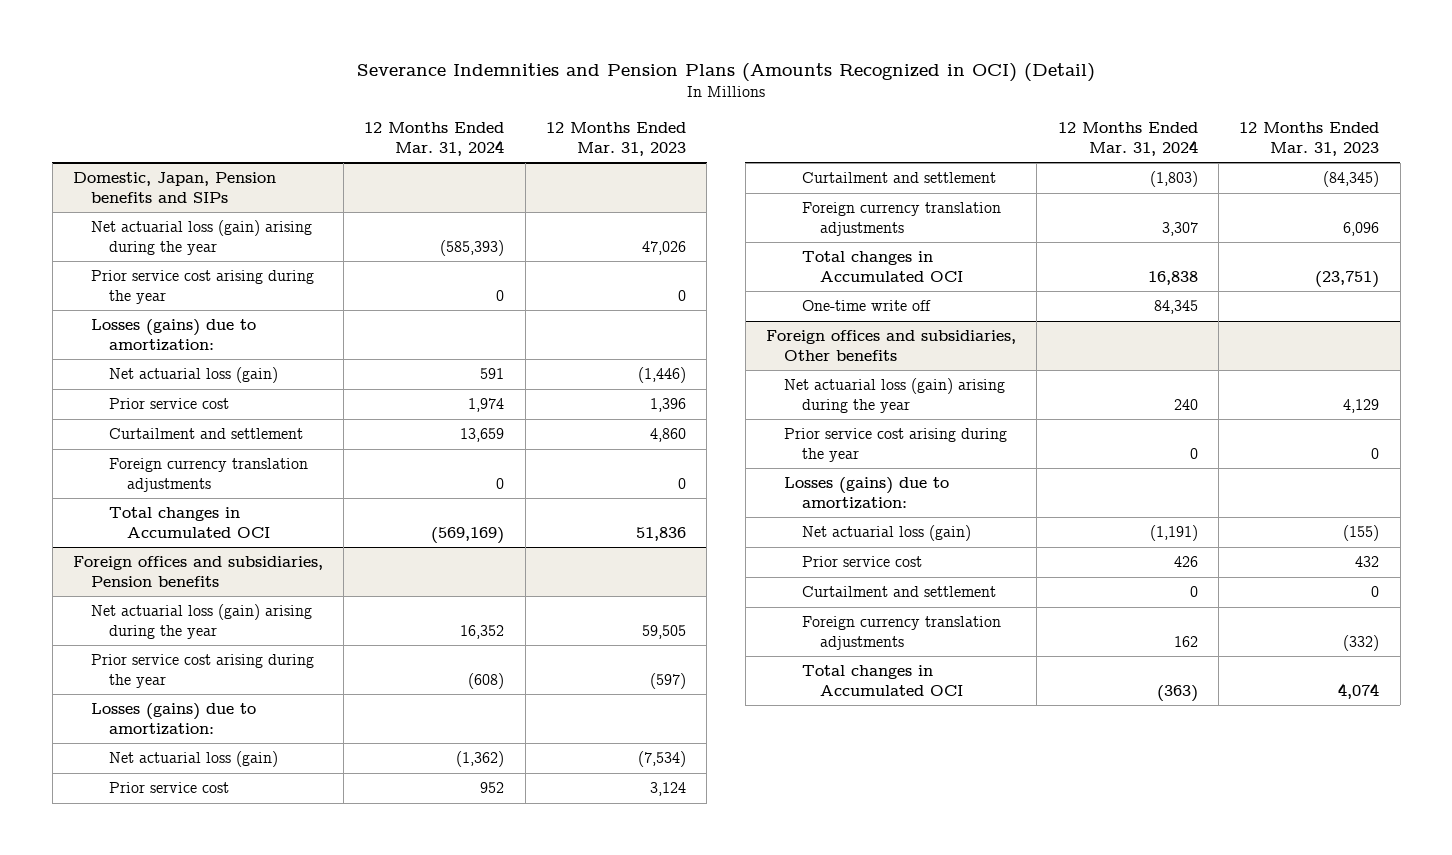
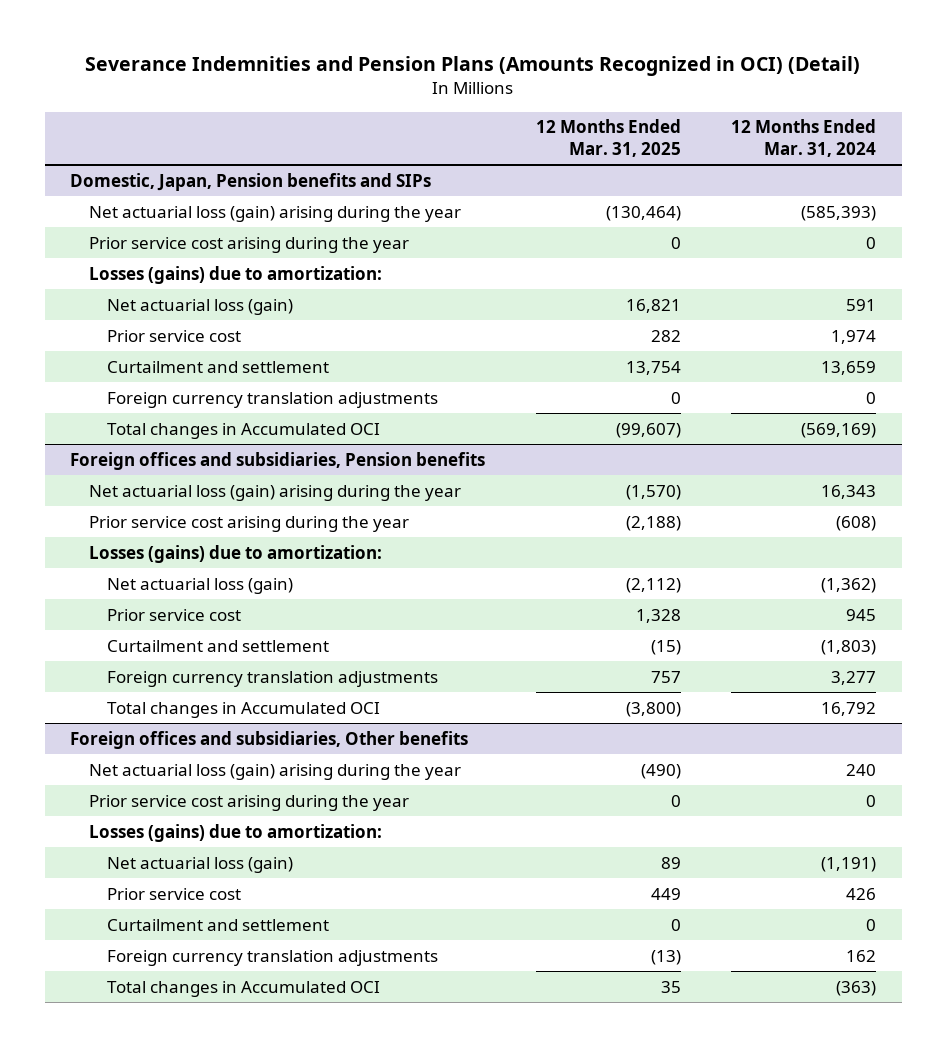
[545,121,686,156] 12 Months Ended Mar. 31, 2023 -> none
none -> [535,119,681,157] 12 Months Ended Mar. 31, 2025
[460,624,505,639] 16,352 -> [821,484,877,499] 16,343
[480,782,505,794] 952 -> [846,608,877,621] 945
[802,300,932,312] One-time write off -> none
[1161,221,1198,236] 3,307 -> [831,670,877,685] 3,277
[1147,270,1198,285] 16,838 -> [821,701,877,716] 16,792

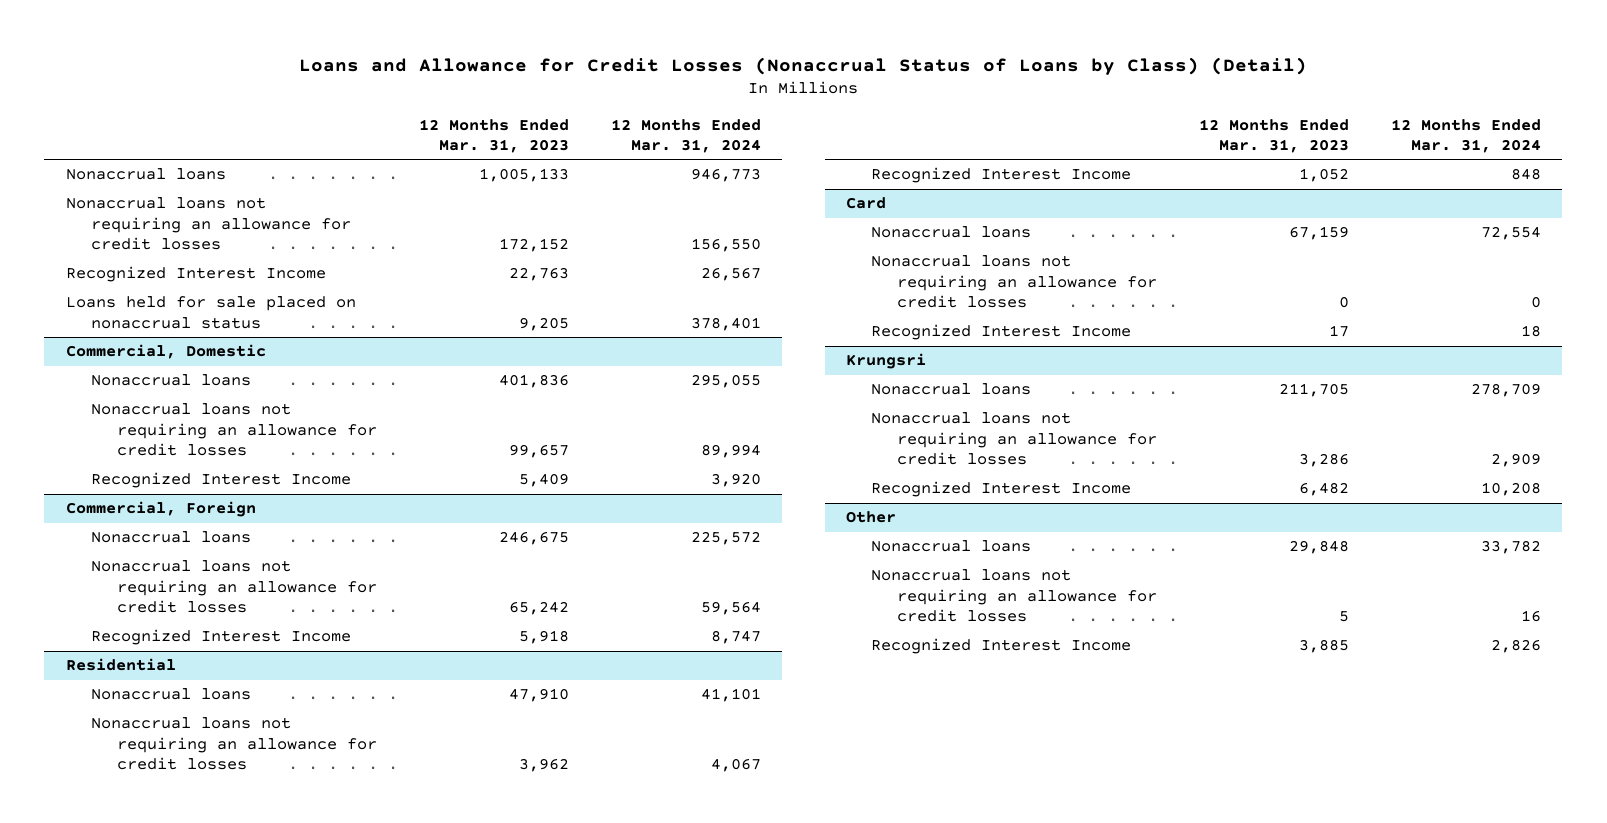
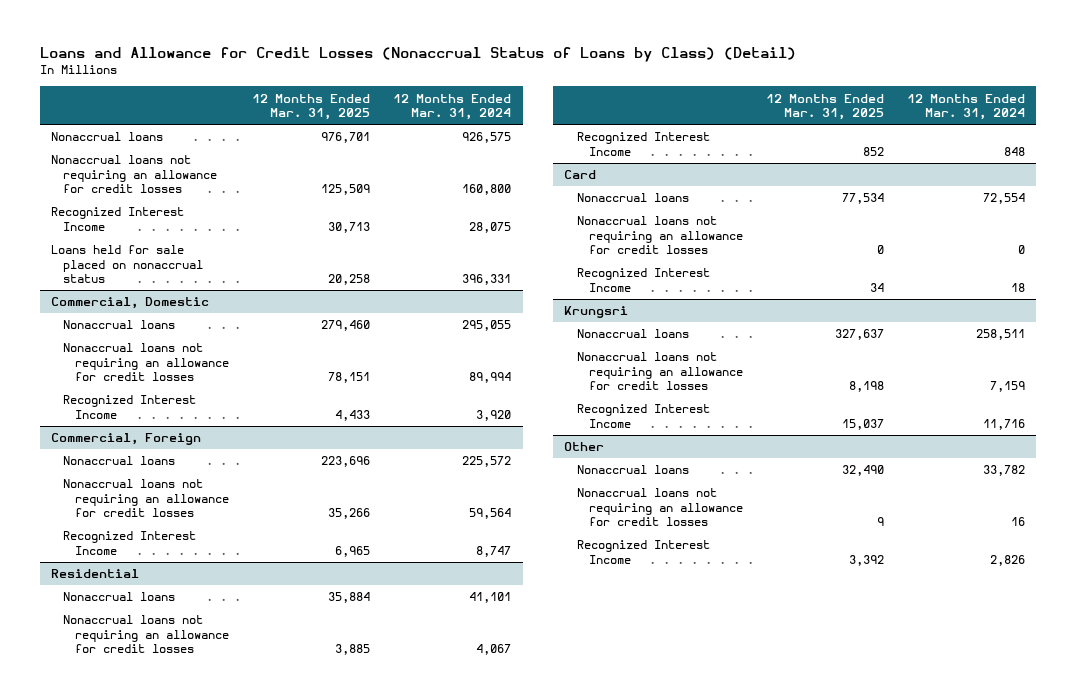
[418,118,569,154] 12 Months Ended Mar. 31, 2023 -> none
none -> [252,93,371,121] 12 Months Ended Mar. 31, 2025
[691,168,762,183] 946,773 -> [462,132,512,144] 926,575
[691,238,762,253] 156,550 -> [462,184,512,196] 160,800
[701,267,762,282] 26,567 -> [469,221,512,233] 28,075
[691,316,762,331] 378,401 -> [462,274,512,286] 396,331
[1471,383,1542,398] 278,709 -> [975,329,1025,341] 258,511
[1491,453,1542,468] 2,909 -> [989,381,1025,393] 7,159
[1481,482,1542,497] 10,208 -> [982,418,1025,430] 11,716

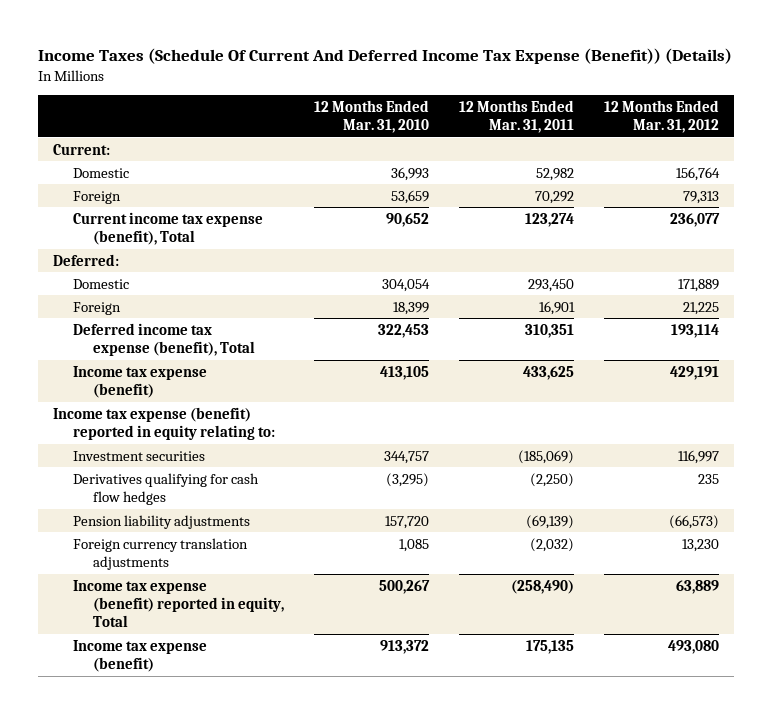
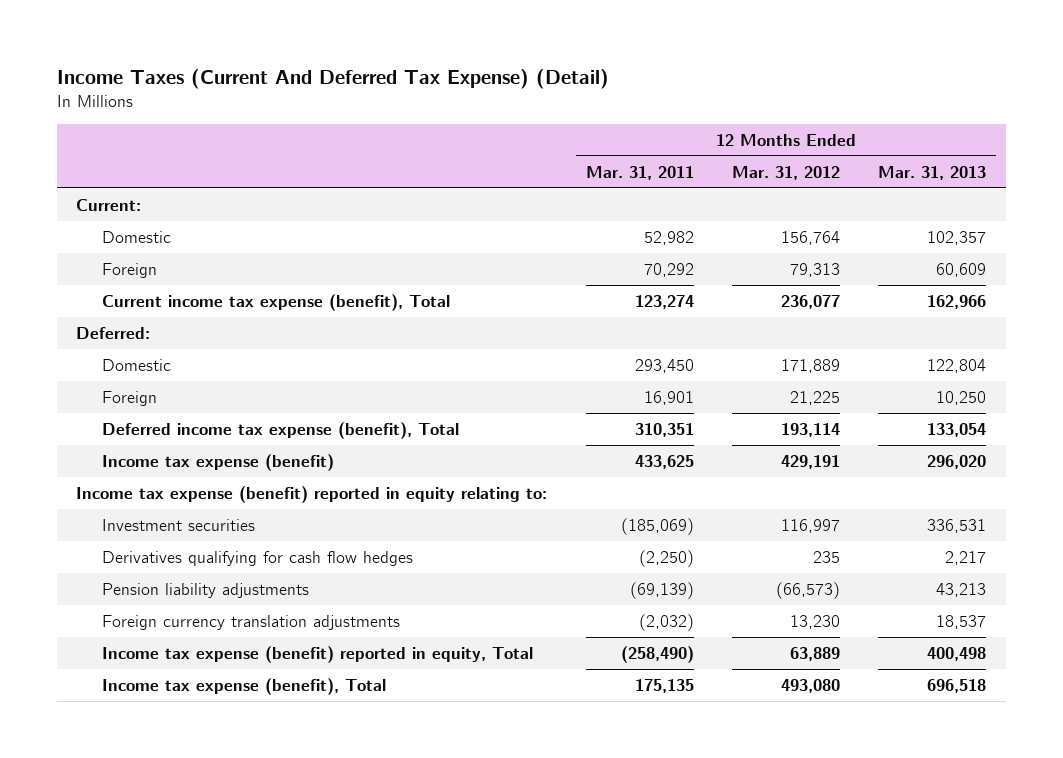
[37,47,732,64] Income Taxes (Schedule Of Current And Deferred Income Tax Expense (Benefit)) (Details) -> [57,68,610,89] Income Taxes (Current And Deferred Tax Expense) (Detail)
[314,100,430,134] 12 Months Ended Mar. 31, 2010 -> none
none -> [878,165,987,180] Mar. 31, 2013
[73,639,208,672] Income tax expense (benefit) -> [101,677,386,695] Income tax expense (benefit), Total

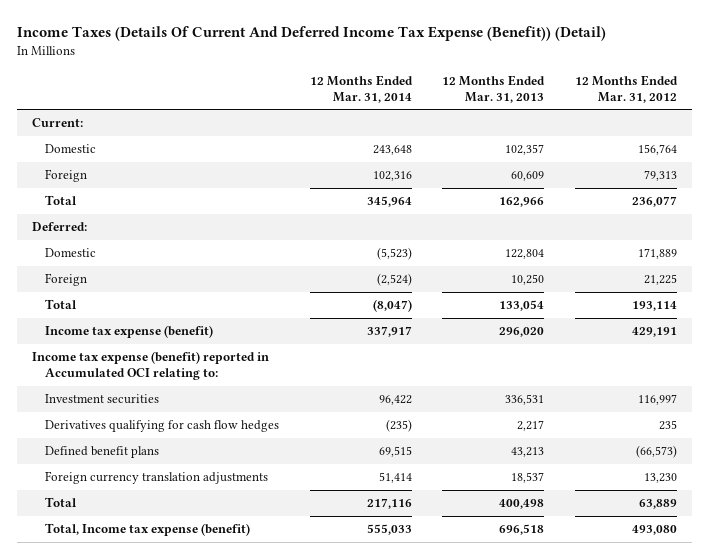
[57,68,610,89] Income Taxes (Current And Deferred Tax Expense) (Detail) -> [17,26,607,42] Income Taxes (Details Of Current And Deferred Income Tax Expense (Benefit)) (Detail)
[585,165,694,180] Mar. 31, 2011 -> none
none -> [309,74,413,103] 12 Months Ended Mar. 31, 2014
[101,293,450,311] Current income tax expense (benefit), Total -> [45,195,78,206] Total
[101,421,459,439] Deferred income tax expense (benefit), Total -> [45,299,78,310] Total
[76,485,548,503] Income tax expense (benefit) reported in equity relating to: -> [32,351,270,380] Income tax expense (benefit) reported in Accumulated OCI relating to:
[101,582,309,598] Pension liability adjustments -> [45,446,160,459] Defined benefit plans
[101,645,533,663] Income tax expense (benefit) reported in equity, Total -> [45,497,78,508] Total
[101,677,386,695] Income tax expense (benefit), Total -> [45,523,251,537] Total, Income tax expense (benefit)

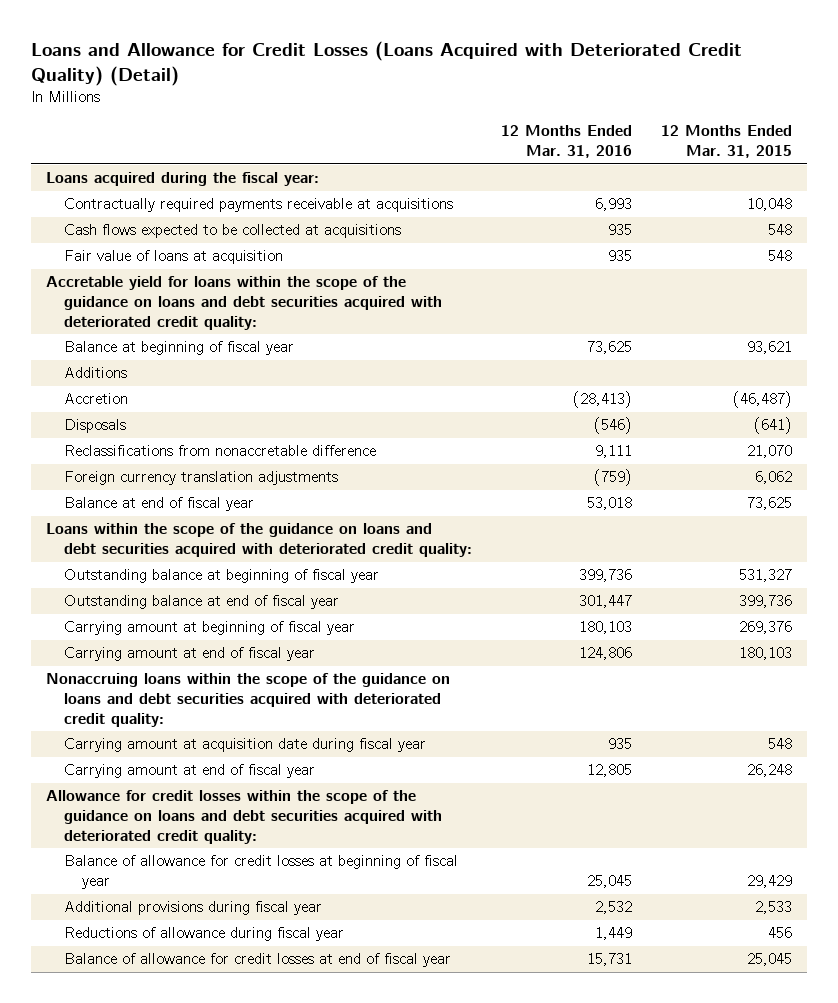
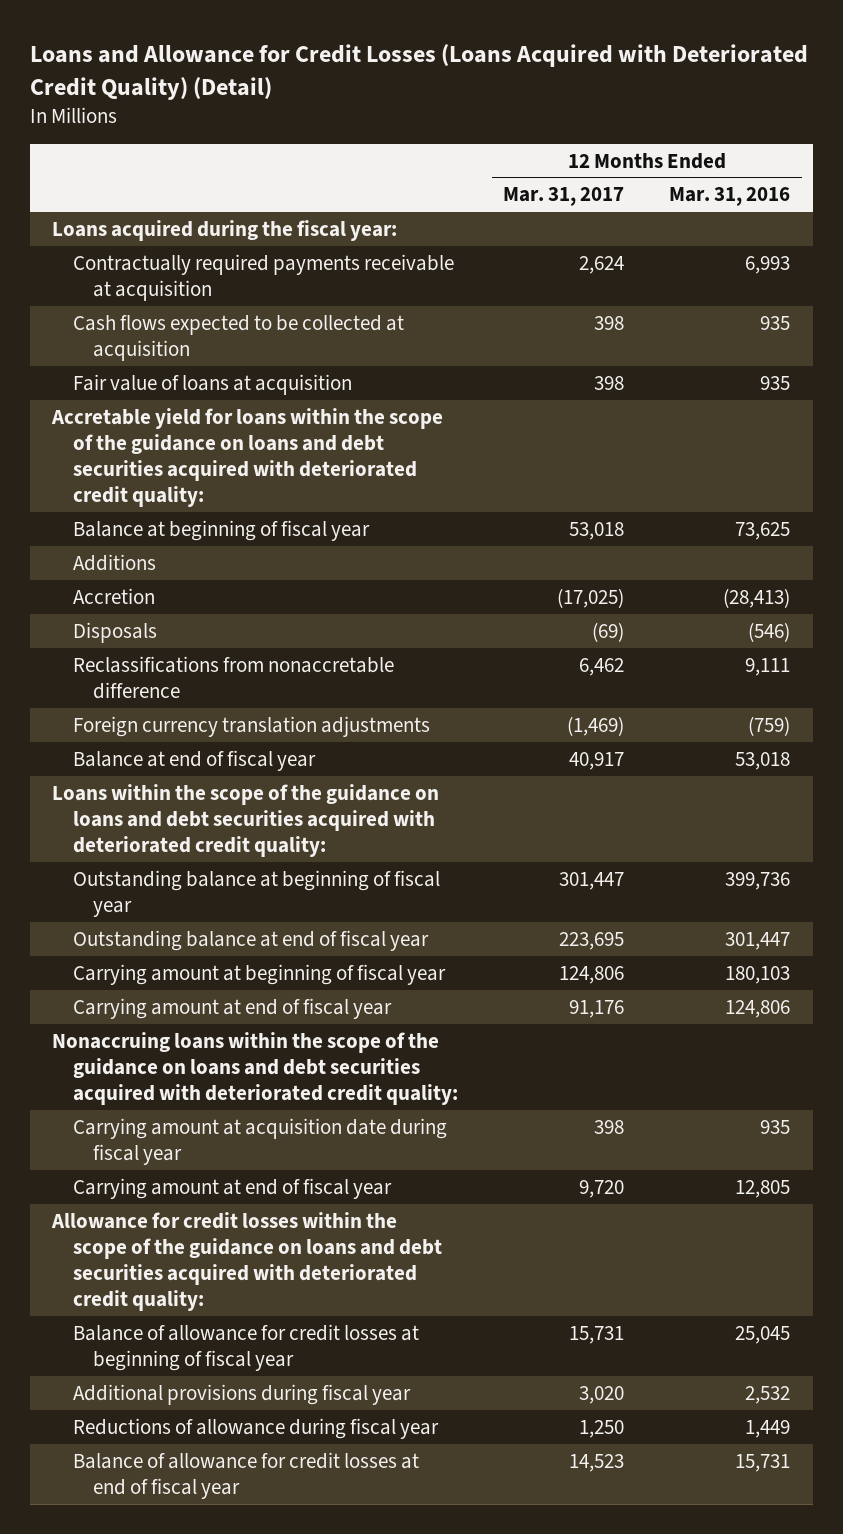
[661,125,793,159] 12 Months Ended Mar. 31, 2015 -> none
none -> [503,187,625,207] Mar. 31, 2017
[63,198,453,213] Contractually required payments receivable at acquisitions -> [72,253,454,301] Contractually required payments receivable at acquisition
[63,224,401,239] Cash flows expected to be collected at acquisitions -> [72,314,404,361] Cash flows expected to be collected at acquisition

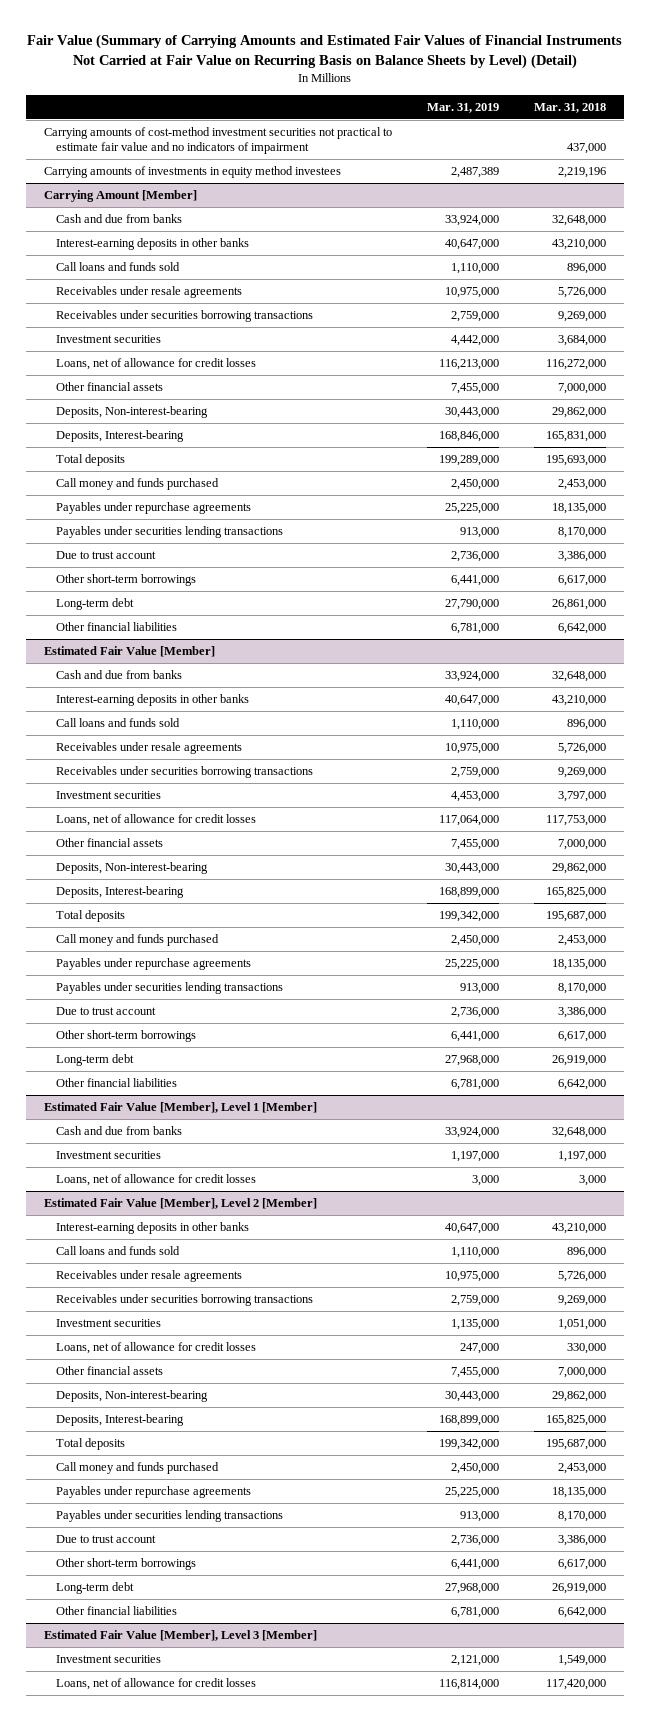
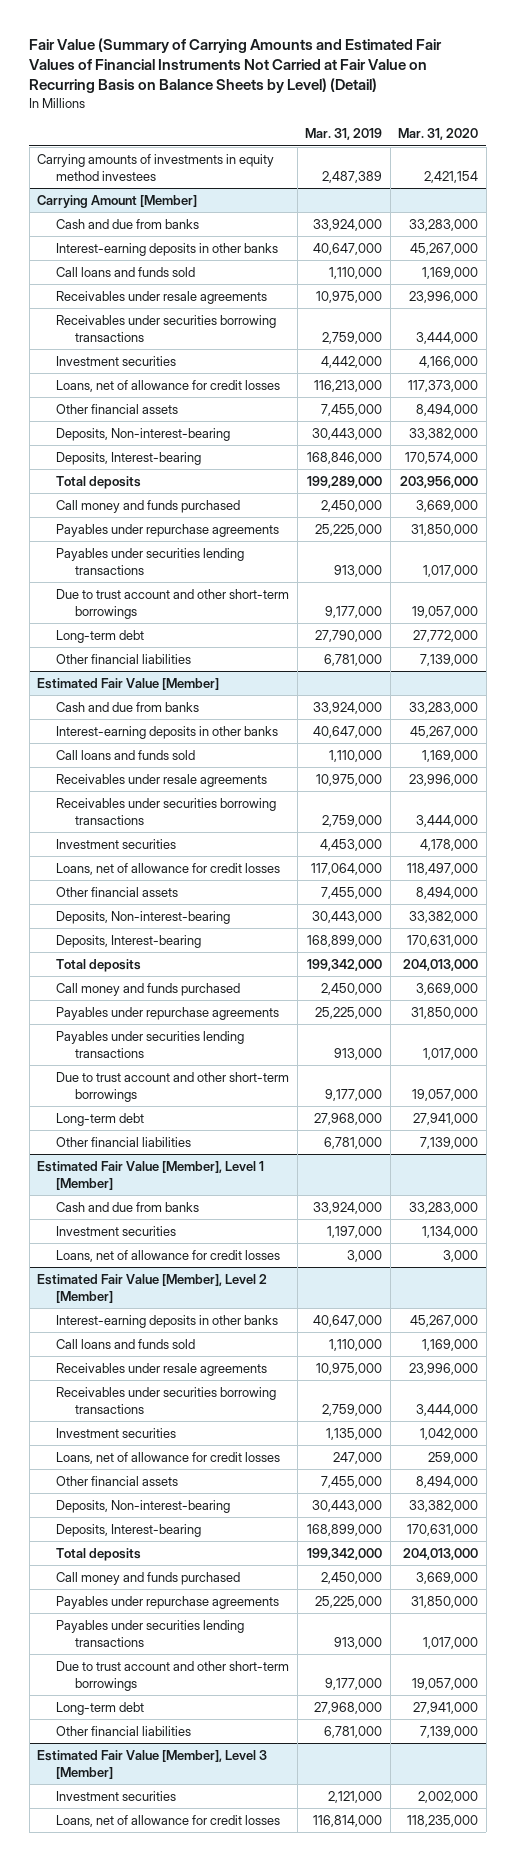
[534,102,607,113] Mar. 31, 2018 -> none
none -> [398,128,479,141] Mar. 31, 2020
[43,127,392,155] Carrying amounts of cost-method investment securities not practical to estimate fair value and no indicators of impairment -> none
[56,551,157,560] Due to trust account -> none
[56,574,197,587] Other short-term borrowings -> none
none -> [56,589,290,619] Due to trust account and other short-term borrowings
[56,1007,157,1016] Due to trust account -> none
[56,1030,197,1043] Other short-term borrowings -> none
none -> [56,1072,290,1102] Due to trust account and other short-term borrowings
[56,1535,157,1544] Due to trust account -> none
[56,1558,197,1571] Other short-term borrowings -> none
none -> [56,1661,290,1691] Due to trust account and other short-term borrowings

